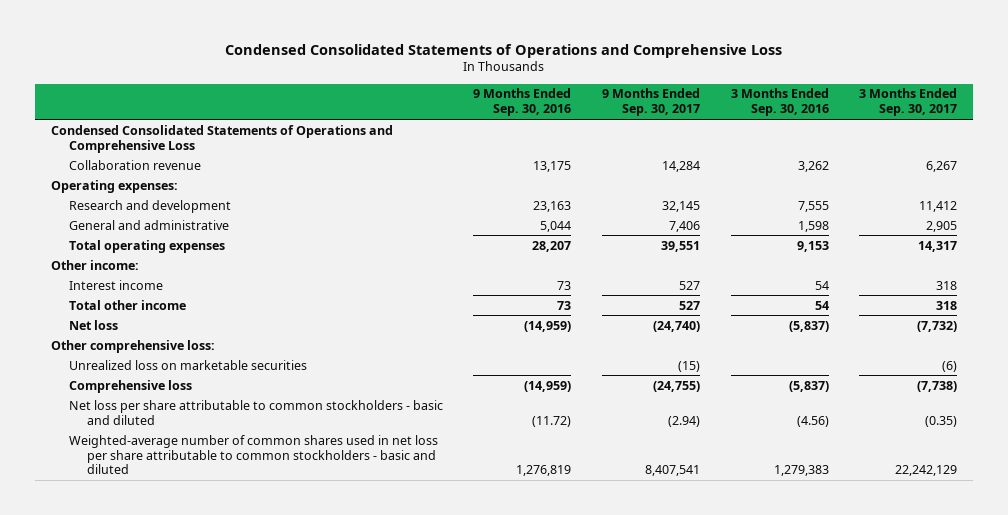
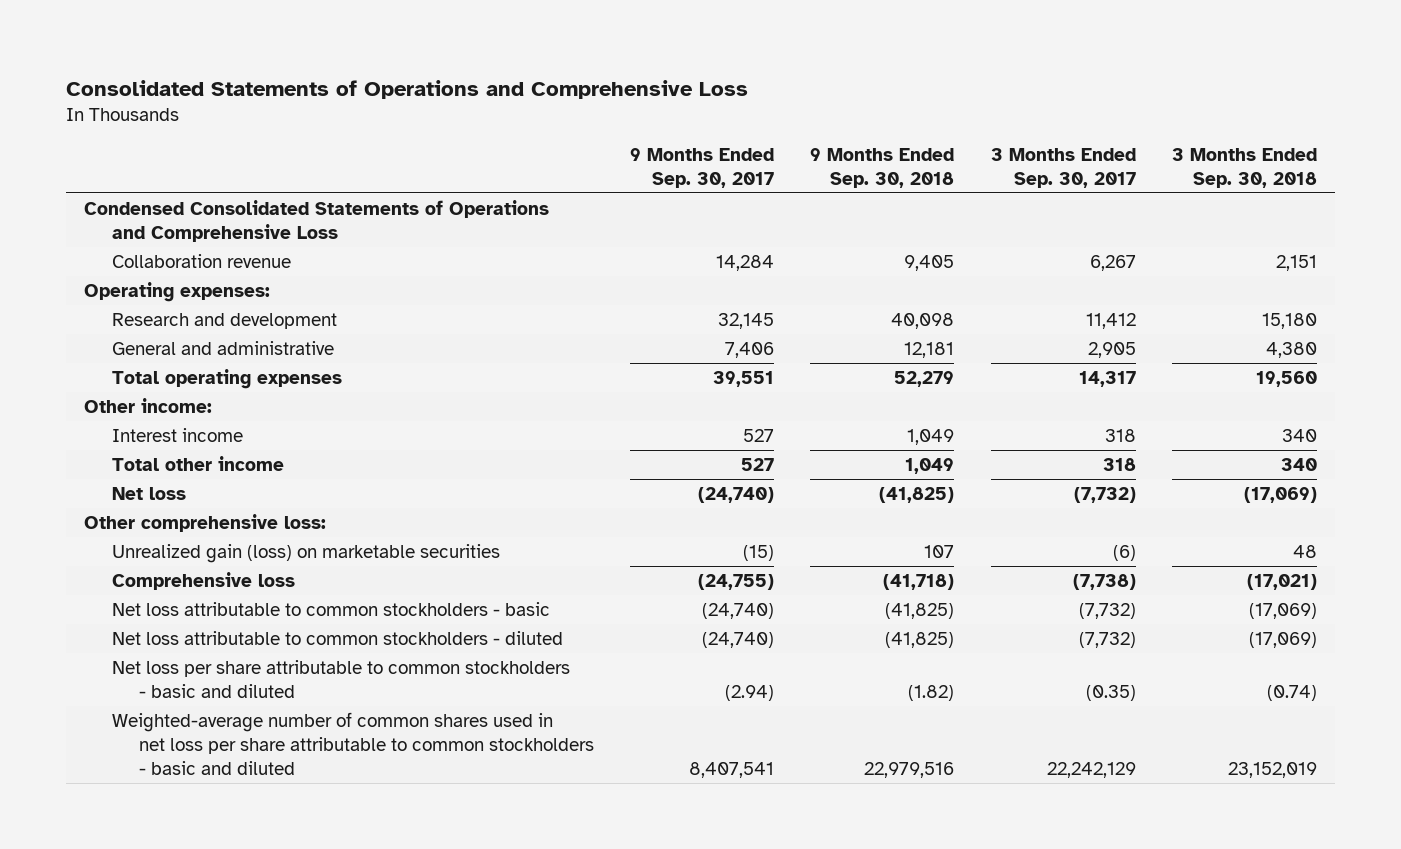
[225,43,783,58] Condensed Consolidated Statements of Operations and Comprehensive Loss -> [66,79,749,99] Consolidated Statements of Operations and Comprehensive Loss
[473,88,572,117] 9 Months Ended Sep. 30, 2016 -> none
[730,88,829,117] 3 Months Ended Sep. 30, 2016 -> none
none -> [810,148,955,188] 9 Months Ended Sep. 30, 2018
none -> [1171,148,1317,188] 3 Months Ended Sep. 30, 2018
[68,359,307,370] Unrealized loss on marketable securities -> [111,543,500,563] Unrealized gain (loss) on marketable securities
none -> [111,601,550,616] Net loss attributable to common stockholders - basic
none -> [111,630,563,645] Net loss attributable to common stockholders - diluted

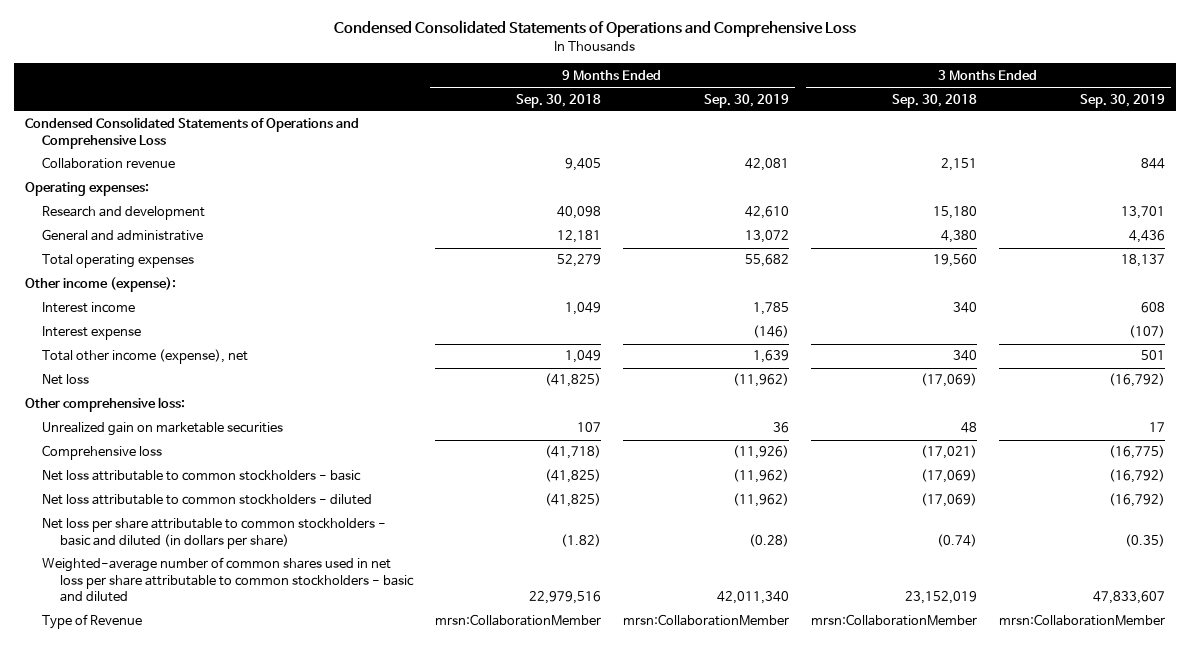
[66,79,749,99] Consolidated Statements of Operations and Comprehensive Loss -> [333,20,856,38] Condensed Consolidated Statements of Operations and Comprehensive Loss
[630,148,775,188] 9 Months Ended Sep. 30, 2017 -> none
[990,148,1136,188] 3 Months Ended Sep. 30, 2017 -> none
none -> [704,93,790,108] Sep. 30, 2019
none -> [1080,93,1166,108] Sep. 30, 2019
[84,397,213,413] Other income: -> [24,277,176,293] Other income (expense):
none -> [42,326,142,341] Interest expense
[111,455,284,471] Total other income -> [42,349,249,365] Total other income (expense), net
[111,543,500,563] Unrealized gain (loss) on marketable securities -> [42,422,284,437] Unrealized gain on marketable securities
[111,659,570,698] Net loss per share attributable to common stockholders - basic and diluted -> [42,518,387,549] Net loss per share attributable to common stockholders - basic and diluted (in dollars per share)
none -> [42,614,143,630] Type of Revenue

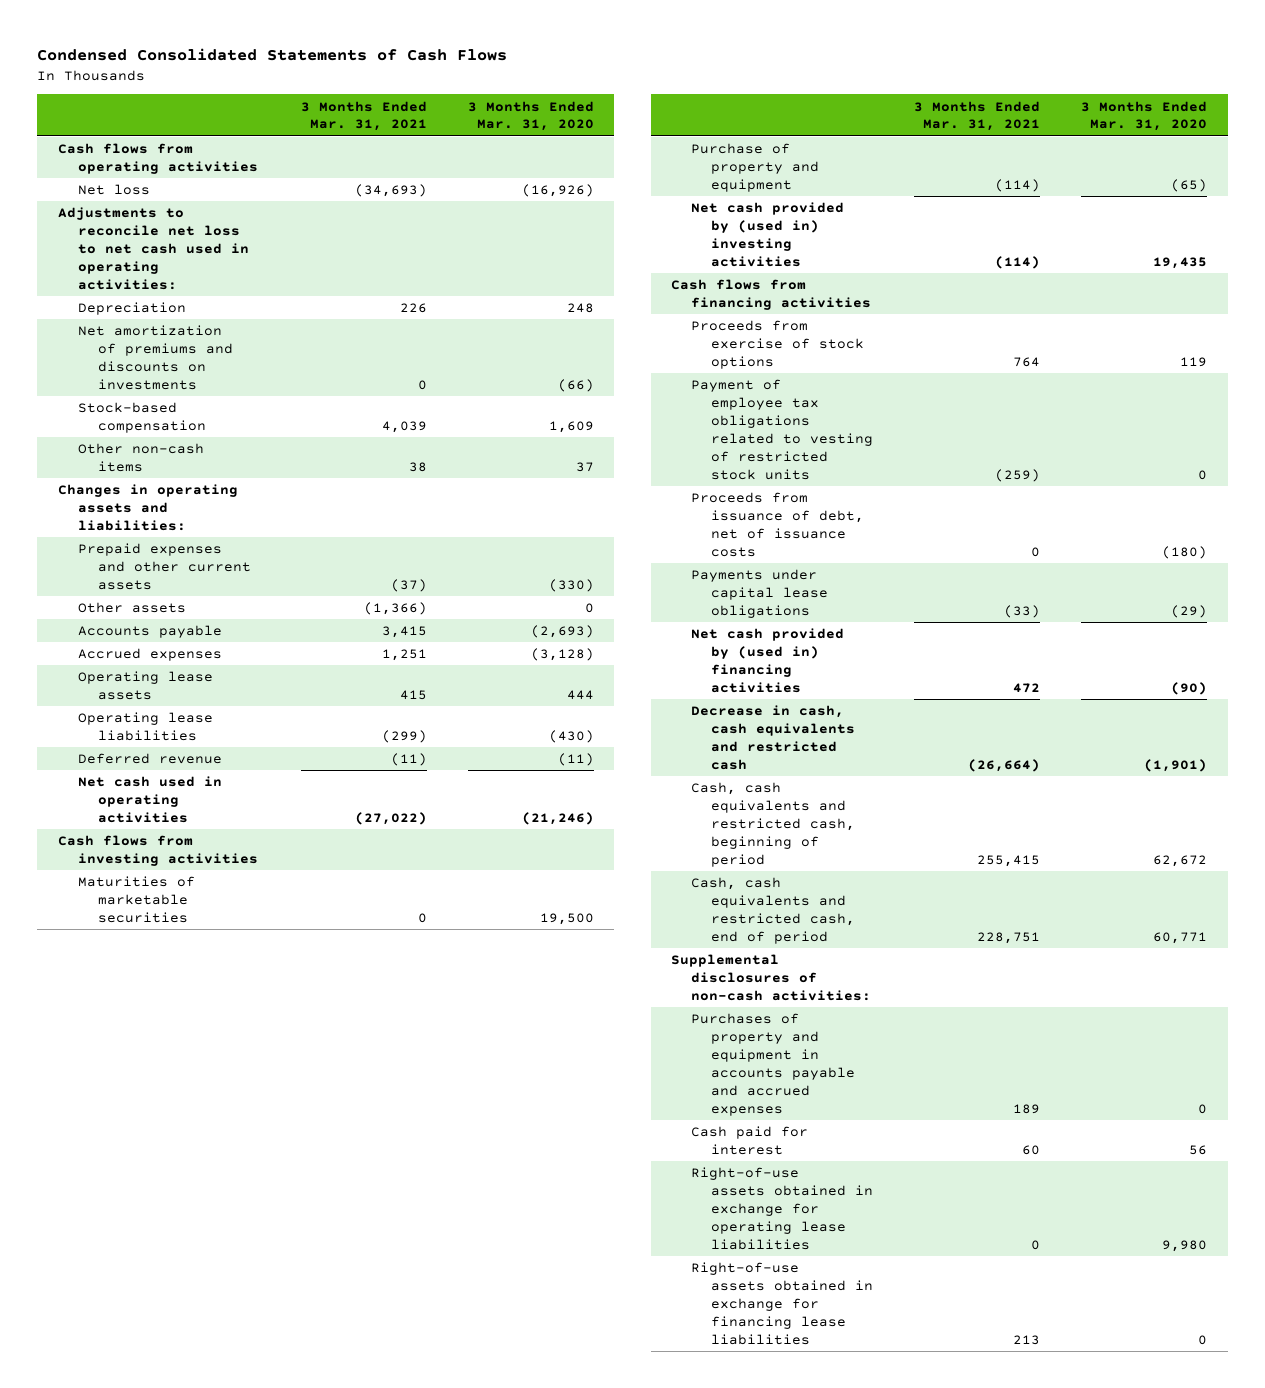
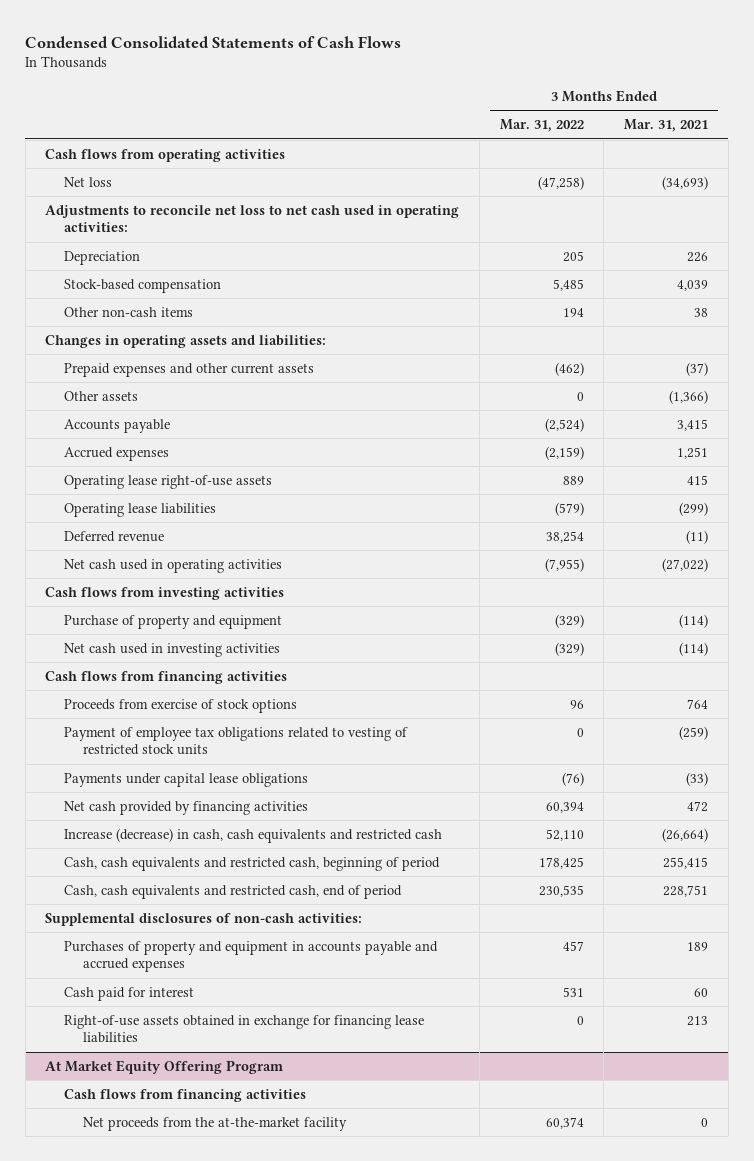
[467,100,594,132] 3 Months Ended Mar. 31, 2020 -> none
none -> [499,119,584,133] Mar. 31, 2022
[77,325,233,390] Net amortization of premiums and discounts on investments -> none
[77,671,213,700] Operating lease assets -> [64,474,273,489] Operating lease right-of-use assets
[77,876,195,923] Maturities of marketable securities -> none
[691,202,845,267] Net cash provided by (used in) investing activities -> [64,642,281,657] Net cash used in investing activities
[691,492,865,557] Proceeds from issuance of debt, net of issuance costs -> none
[691,628,845,693] Net cash provided by (used in) financing activities -> [64,800,309,815] Net cash provided by financing activities
[691,705,856,770] Decrease in cash, cash equivalents and restricted cash -> [64,827,443,843] Increase (decrease) in cash, cash equivalents and restricted cash
[691,1167,874,1250] Right-of-use assets obtained in exchange for operating lease liabilities -> none
none -> [45,1059,284,1074] At Market Equity Offering Program
none -> [64,1088,307,1102] Cash flows from financing activities
none -> [83,1116,348,1131] Net proceeds from the at-the-market facility

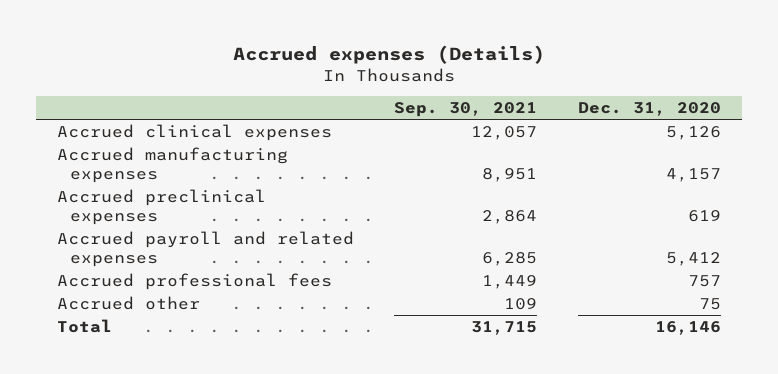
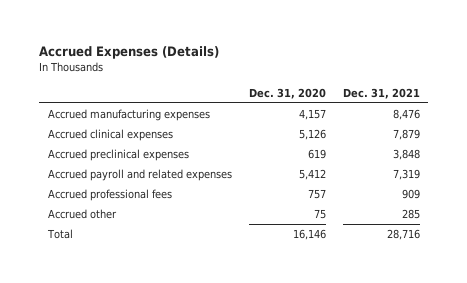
[232,45,545,65] Accrued expenses (Details) -> [39,46,220,60] Accrued Expenses (Details)
[394,102,538,118] Sep. 30, 2021 -> none
none -> [342,87,420,99] Dec. 31, 2021
[56,123,332,141] Accrued clinical expenses -> [47,129,173,142] Accrued clinical expenses

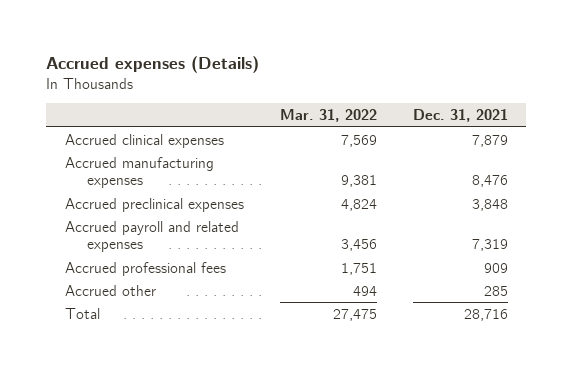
[39,46,220,60] Accrued Expenses (Details) -> [46,56,260,74] Accrued expenses (Details)
[248,87,326,99] Dec. 31, 2020 -> none
none -> [279,109,377,123] Mar. 31, 2022
[47,109,210,122] Accrued manufacturing expenses -> [64,156,214,189] Accrued manufacturing expenses

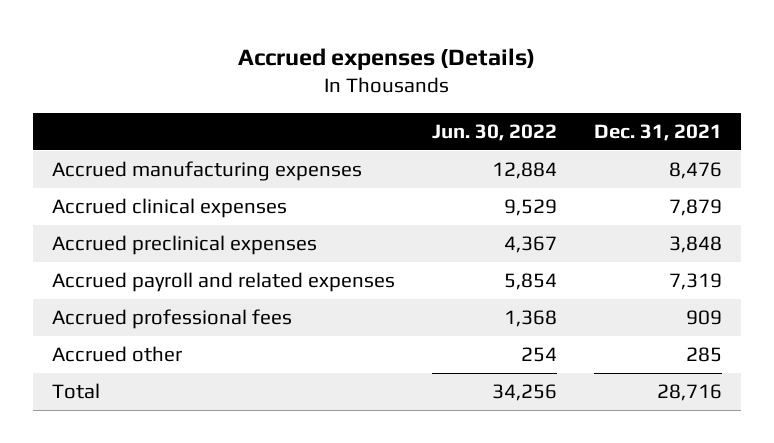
[279,109,377,123] Mar. 31, 2022 -> none
none -> [431,123,557,141] Jun. 30, 2022
[64,133,224,148] Accrued clinical expenses -> [51,198,287,219] Accrued clinical expenses

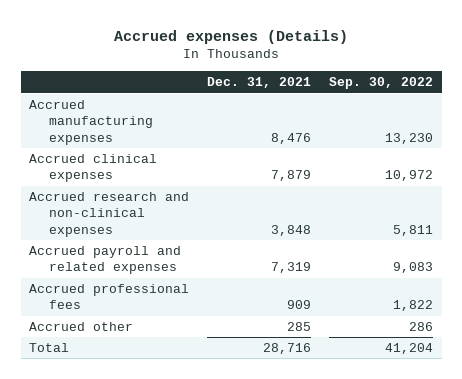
[431,123,557,141] Jun. 30, 2022 -> none
none -> [328,77,433,90] Sep. 30, 2022
[51,235,317,256] Accrued preclinical expenses -> [29,191,190,238] Accrued research and non-clinical expenses

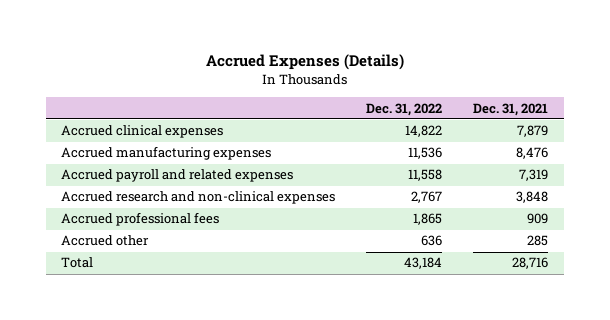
[114,29,349,44] Accrued expenses (Details) -> [205,54,404,71] Accrued Expenses (Details)
[328,77,433,90] Sep. 30, 2022 -> none
none -> [366,102,443,116] Dec. 31, 2022
[29,99,153,146] Accrued manufacturing expenses -> [61,146,272,161] Accrued manufacturing expenses
[29,191,190,238] Accrued research and non-clinical expenses -> [61,191,336,205] Accrued research and non-clinical expenses

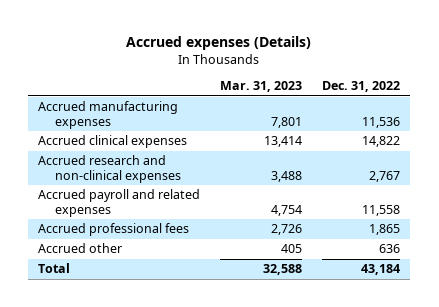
[205,54,404,71] Accrued Expenses (Details) -> [126,36,312,51] Accrued expenses (Details)
[473,102,549,116] Dec. 31, 2021 -> none
none -> [220,81,303,93] Mar. 31, 2023
[61,125,224,139] Accrued clinical expenses -> [38,135,188,149] Accrued clinical expenses
[61,169,294,183] Accrued payroll and related expenses -> [38,189,201,217] Accrued payroll and related expenses

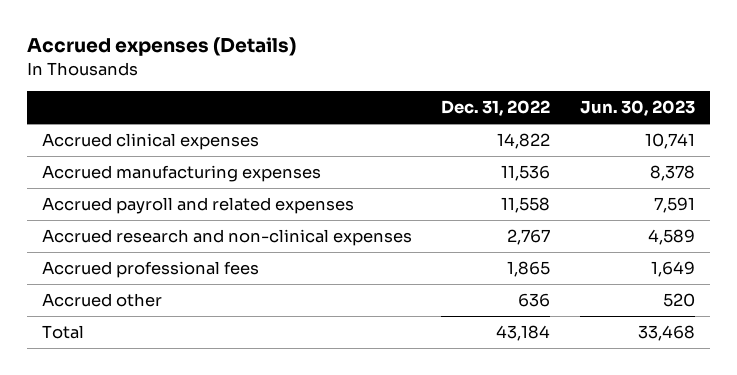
[220,81,303,93] Mar. 31, 2023 -> none
none -> [580,100,696,117] Jun. 30, 2023
[38,101,179,129] Accrued manufacturing expenses -> [41,165,321,183] Accrued manufacturing expenses
[38,155,182,183] Accrued research and non-clinical expenses -> [41,229,412,247] Accrued research and non-clinical expenses

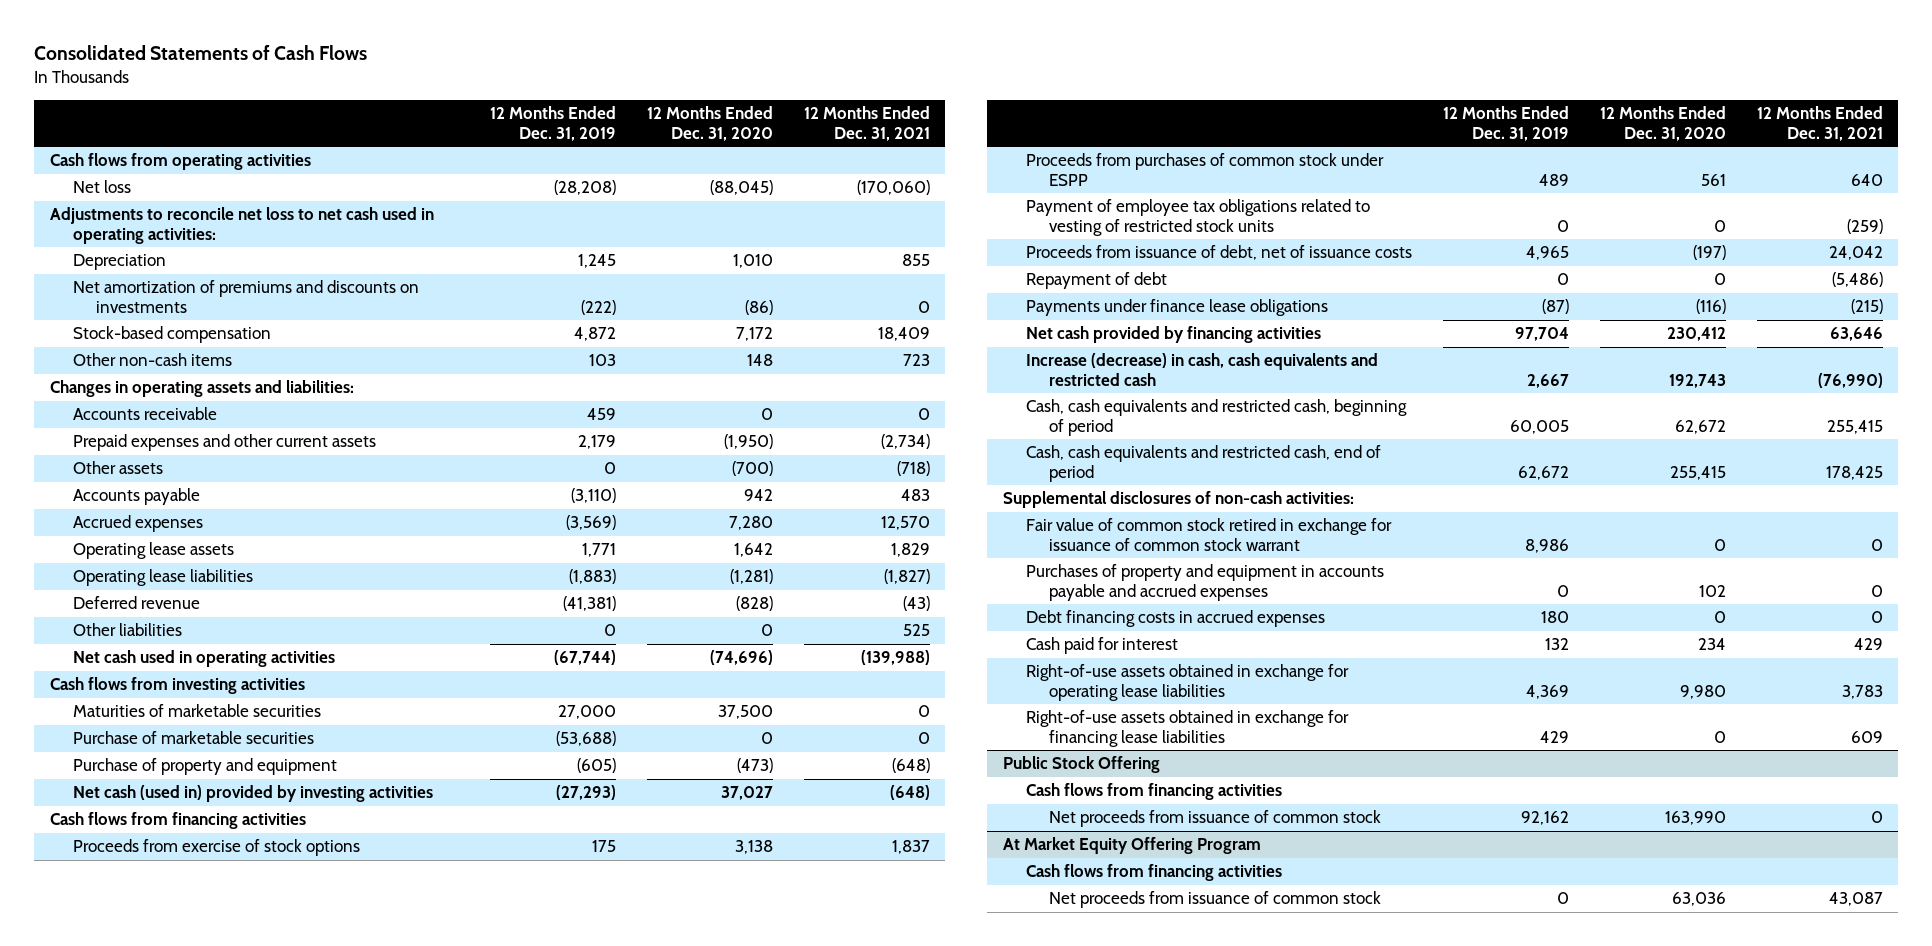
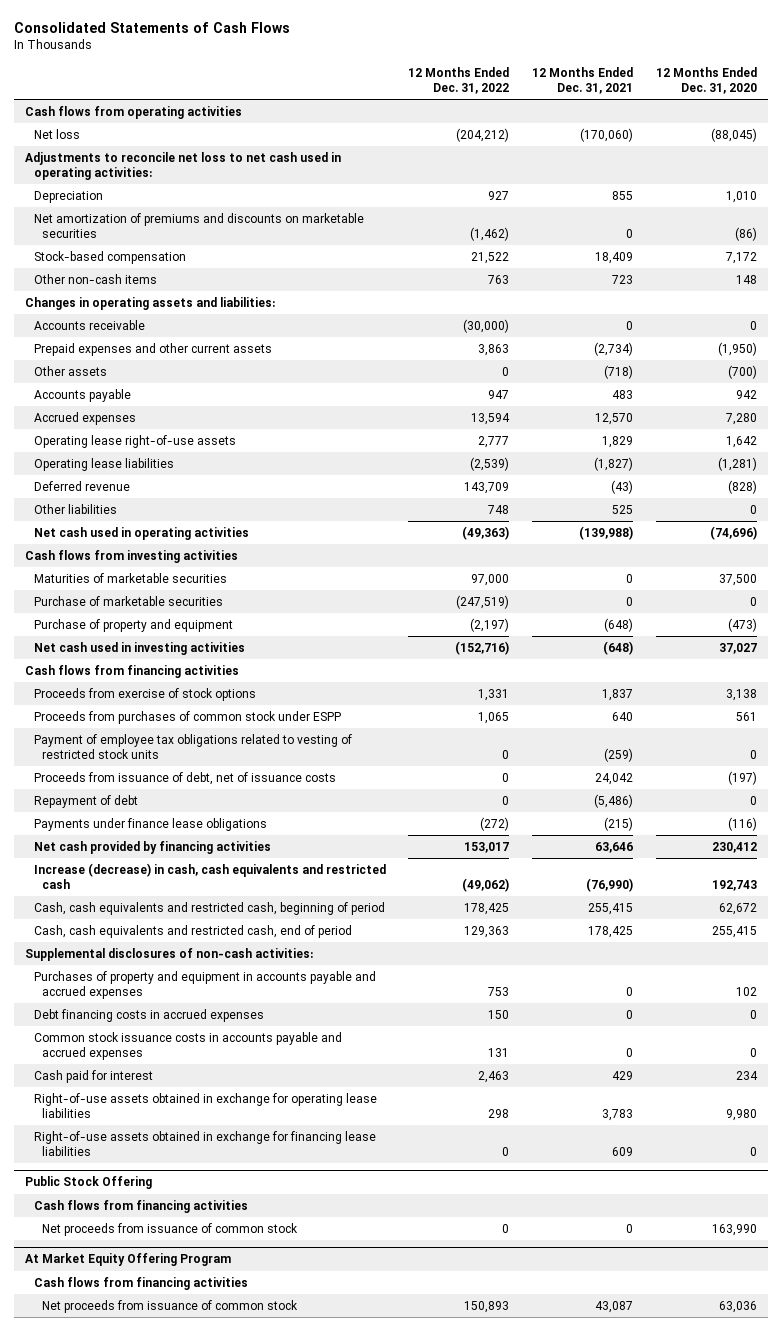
[489,105,616,141] 12 Months Ended Dec. 31, 2019 -> none
none -> [408,66,510,95] 12 Months Ended Dec. 31, 2022
[72,280,419,313] Net amortization of premiums and discounts on investments -> [33,212,364,239] Net amortization of premiums and discounts on marketable securities
[72,542,234,560] Operating lease assets -> [33,434,236,448] Operating lease right-of-use assets
[72,785,433,803] Net cash (used in) provided by investing activities -> [33,641,245,655] Net cash used in investing activities
[1025,518,1392,551] Fair value of common stock retired in exchange for issuance of common stock warrant -> none
none -> [33,1031,342,1061] Common stock issuance costs in accounts payable and accrued expenses

